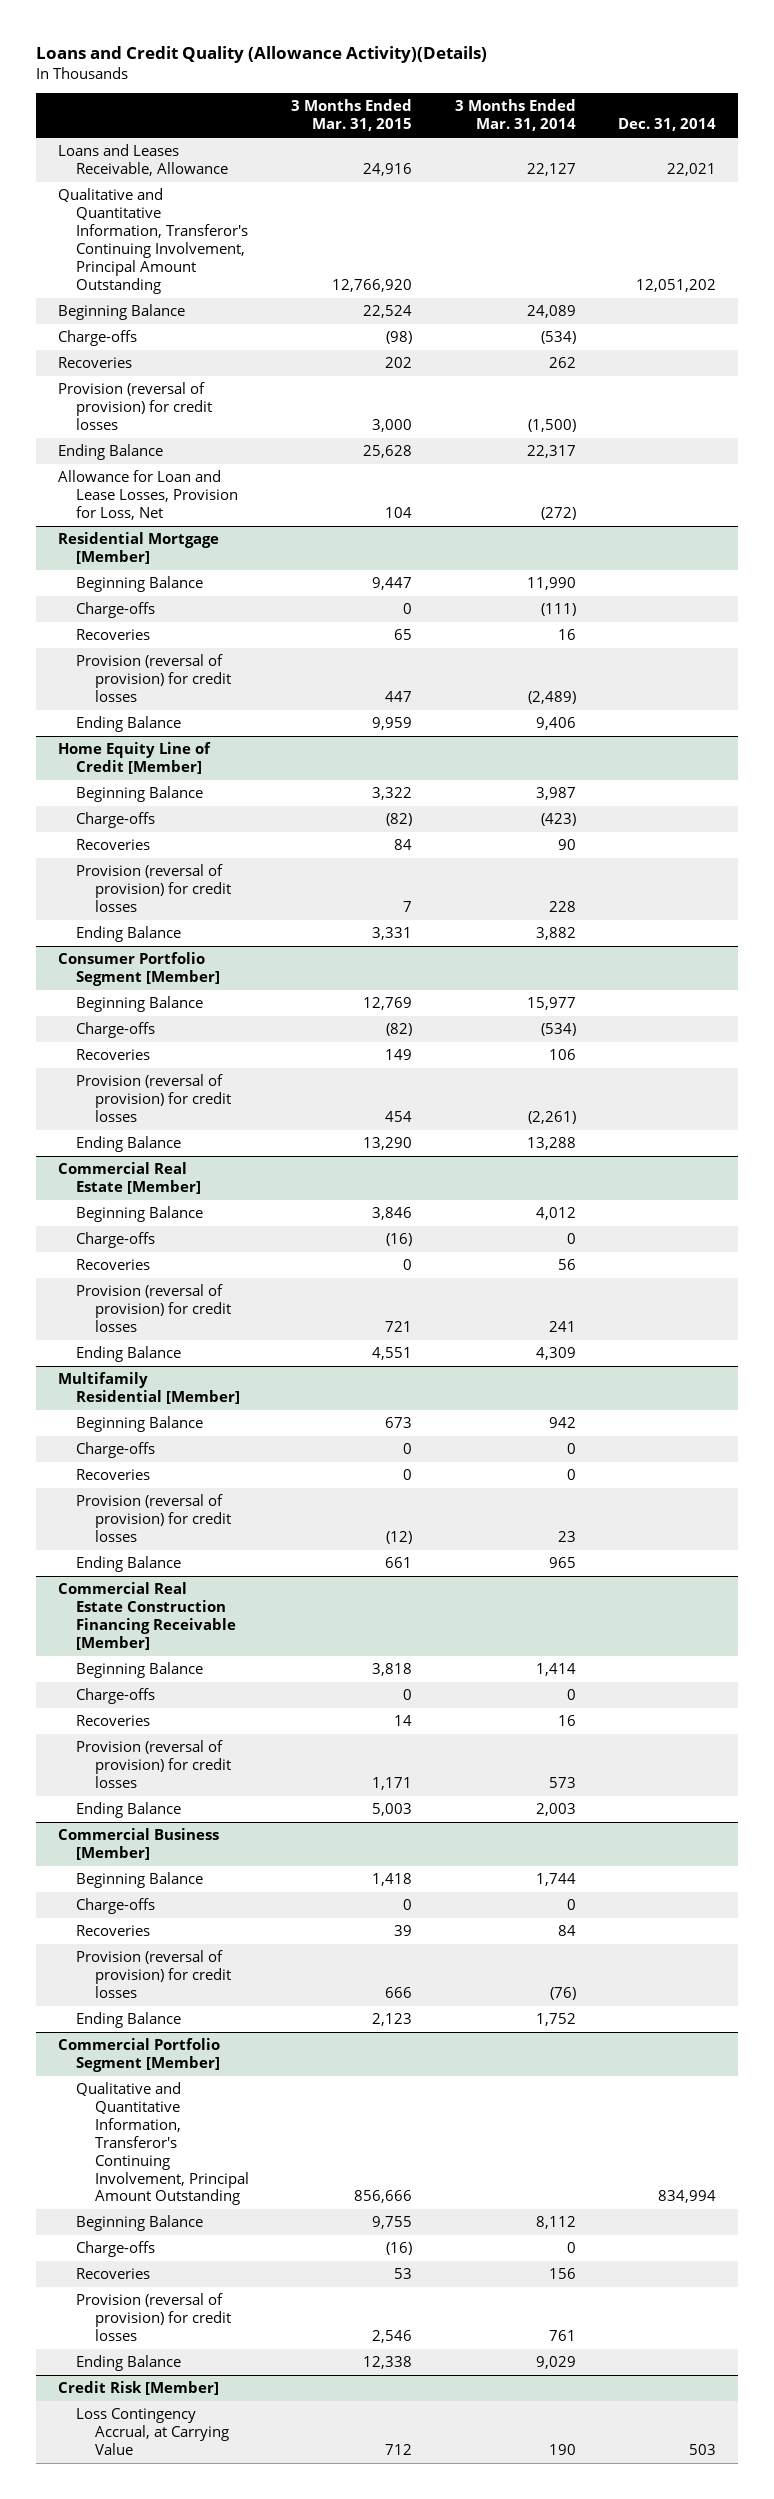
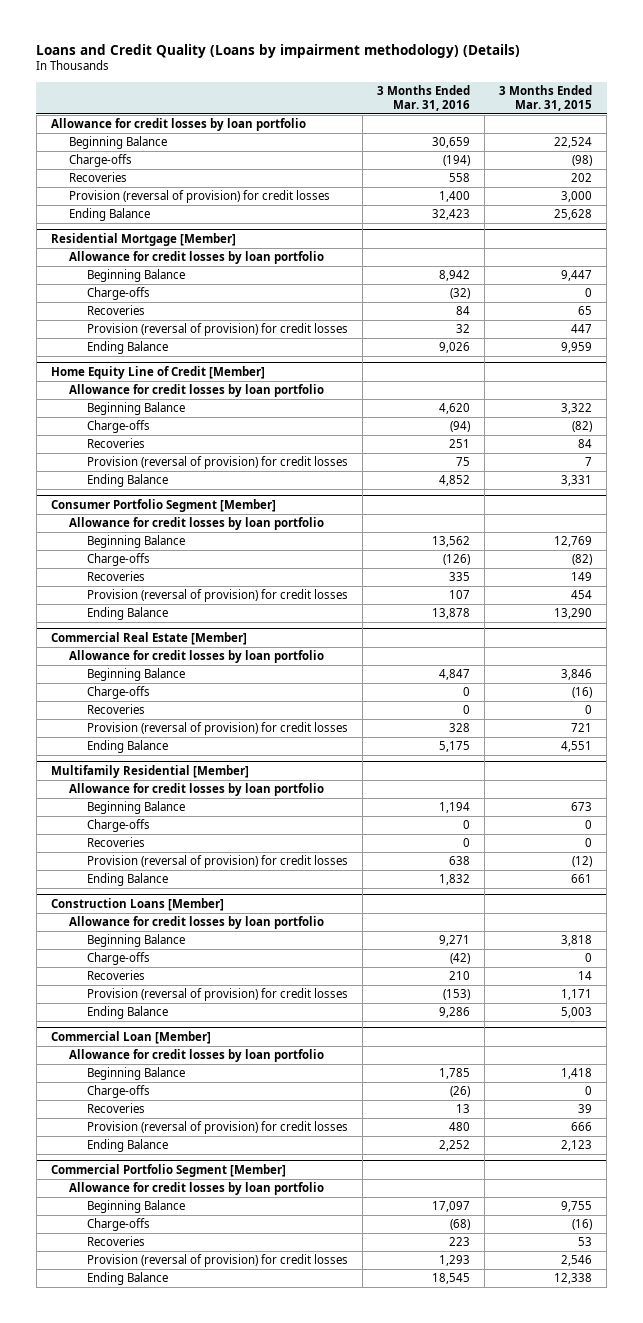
[36,46,488,64] Loans and Credit Quality (Allowance Activity)(Details) -> [36,43,521,58] Loans and Credit Quality (Loans by impairment methodology) (Details)
[454,99,576,132] 3 Months Ended Mar. 31, 2014 -> none
[618,118,717,132] Dec. 31, 2014 -> none
none -> [377,85,471,112] 3 Months Ended Mar. 31, 2016
[57,144,229,177] Loans and Leases Receivable, Allowance -> none
[57,188,249,294] Qualitative and Quantitative Information, Transferor's Continuing Involvement, Principal Amount Outstanding -> none
none -> [50,118,306,132] Allowance for credit losses by loan portfolio
[57,470,239,521] Allowance for Loan and Lease Losses, Provision for Loss, Net -> none
none -> [69,251,325,265] Allowance for credit losses by loan portfolio
none -> [69,384,325,398] Allowance for credit losses by loan portfolio
none -> [69,517,325,531] Allowance for credit losses by loan portfolio
none -> [69,650,325,664] Allowance for credit losses by loan portfolio
none -> [69,783,325,797] Allowance for credit losses by loan portfolio
[57,1582,237,1650] Commercial Real Estate Construction Financing Receivable [Member] -> none
none -> [50,898,224,912] Construction Loans [Member]
none -> [69,916,325,930] Allowance for credit losses by loan portfolio
[57,1828,219,1861] Commercial Business [Member] -> [50,1031,211,1045] Commercial Loan [Member]
none -> [69,1049,325,1063] Allowance for credit losses by loan portfolio
[76,2082,249,2206] Qualitative and Quantitative Information, Transferor's Continuing Involvement, Principal Amount Outstanding -> none
none -> [69,1182,325,1196] Allowance for credit losses by loan portfolio
[57,2381,219,2396] Credit Risk [Member] -> none
[76,2408,229,2456] Loss Contingency Accrual, at Carrying Value -> none

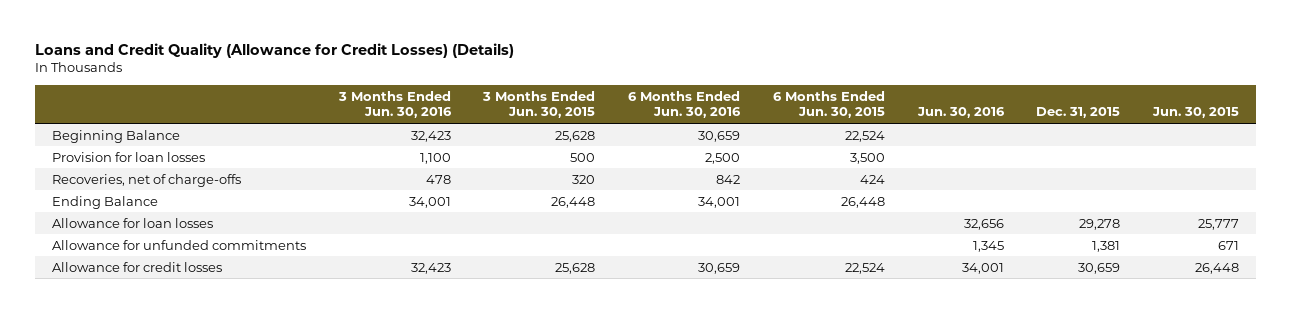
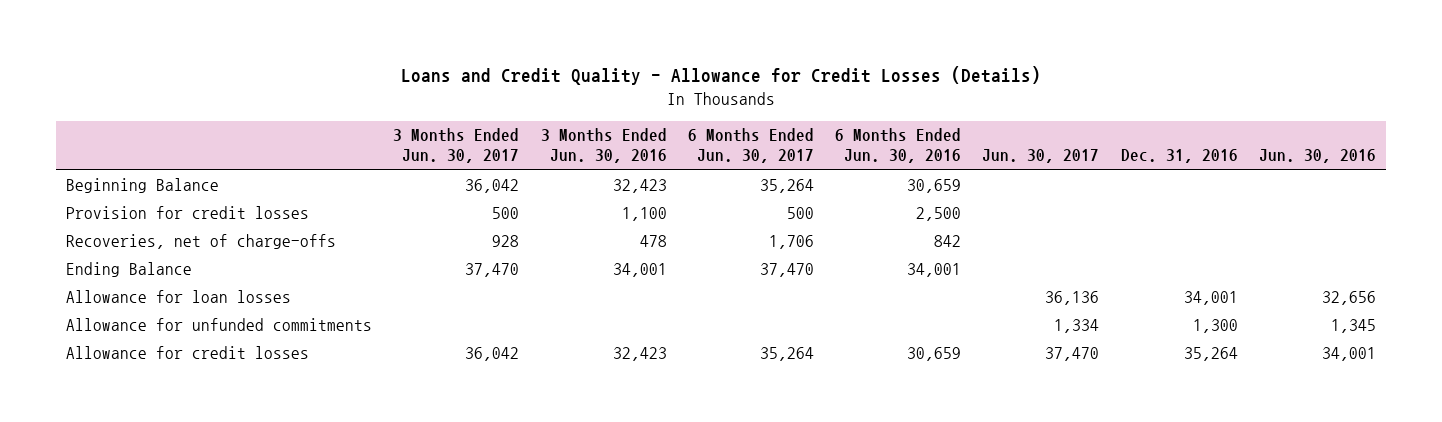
[35,43,515,59] Loans and Credit Quality (Allowance for Credit Losses) (Details) -> [400,66,1041,86] Loans and Credit Quality - Allowance for Credit Losses (Details)
[482,90,596,119] 3 Months Ended Jun. 30, 2015 -> none
[772,90,885,119] 6 Months Ended Jun. 30, 2015 -> none
[1036,107,1121,119] Dec. 31, 2015 -> none
[1152,107,1240,119] Jun. 30, 2015 -> none
none -> [393,128,520,164] 3 Months Ended Jun. 30, 2017
none -> [687,128,814,164] 6 Months Ended Jun. 30, 2017
none -> [982,149,1100,164] Jun. 30, 2017
none -> [1120,149,1238,164] Dec. 31, 2016
[51,151,205,162] Provision for loan losses -> [66,205,310,219] Provision for credit losses

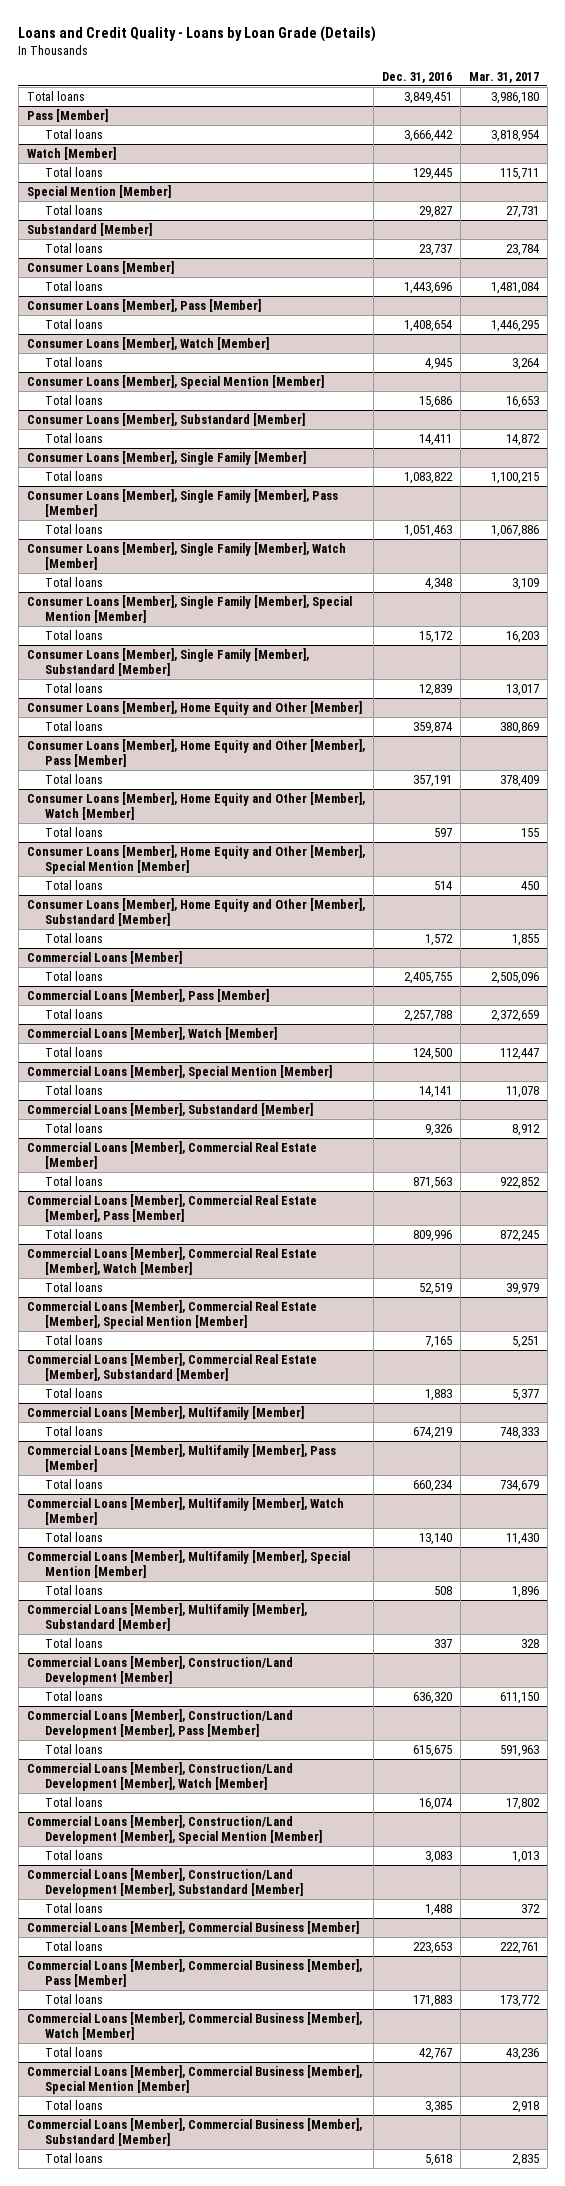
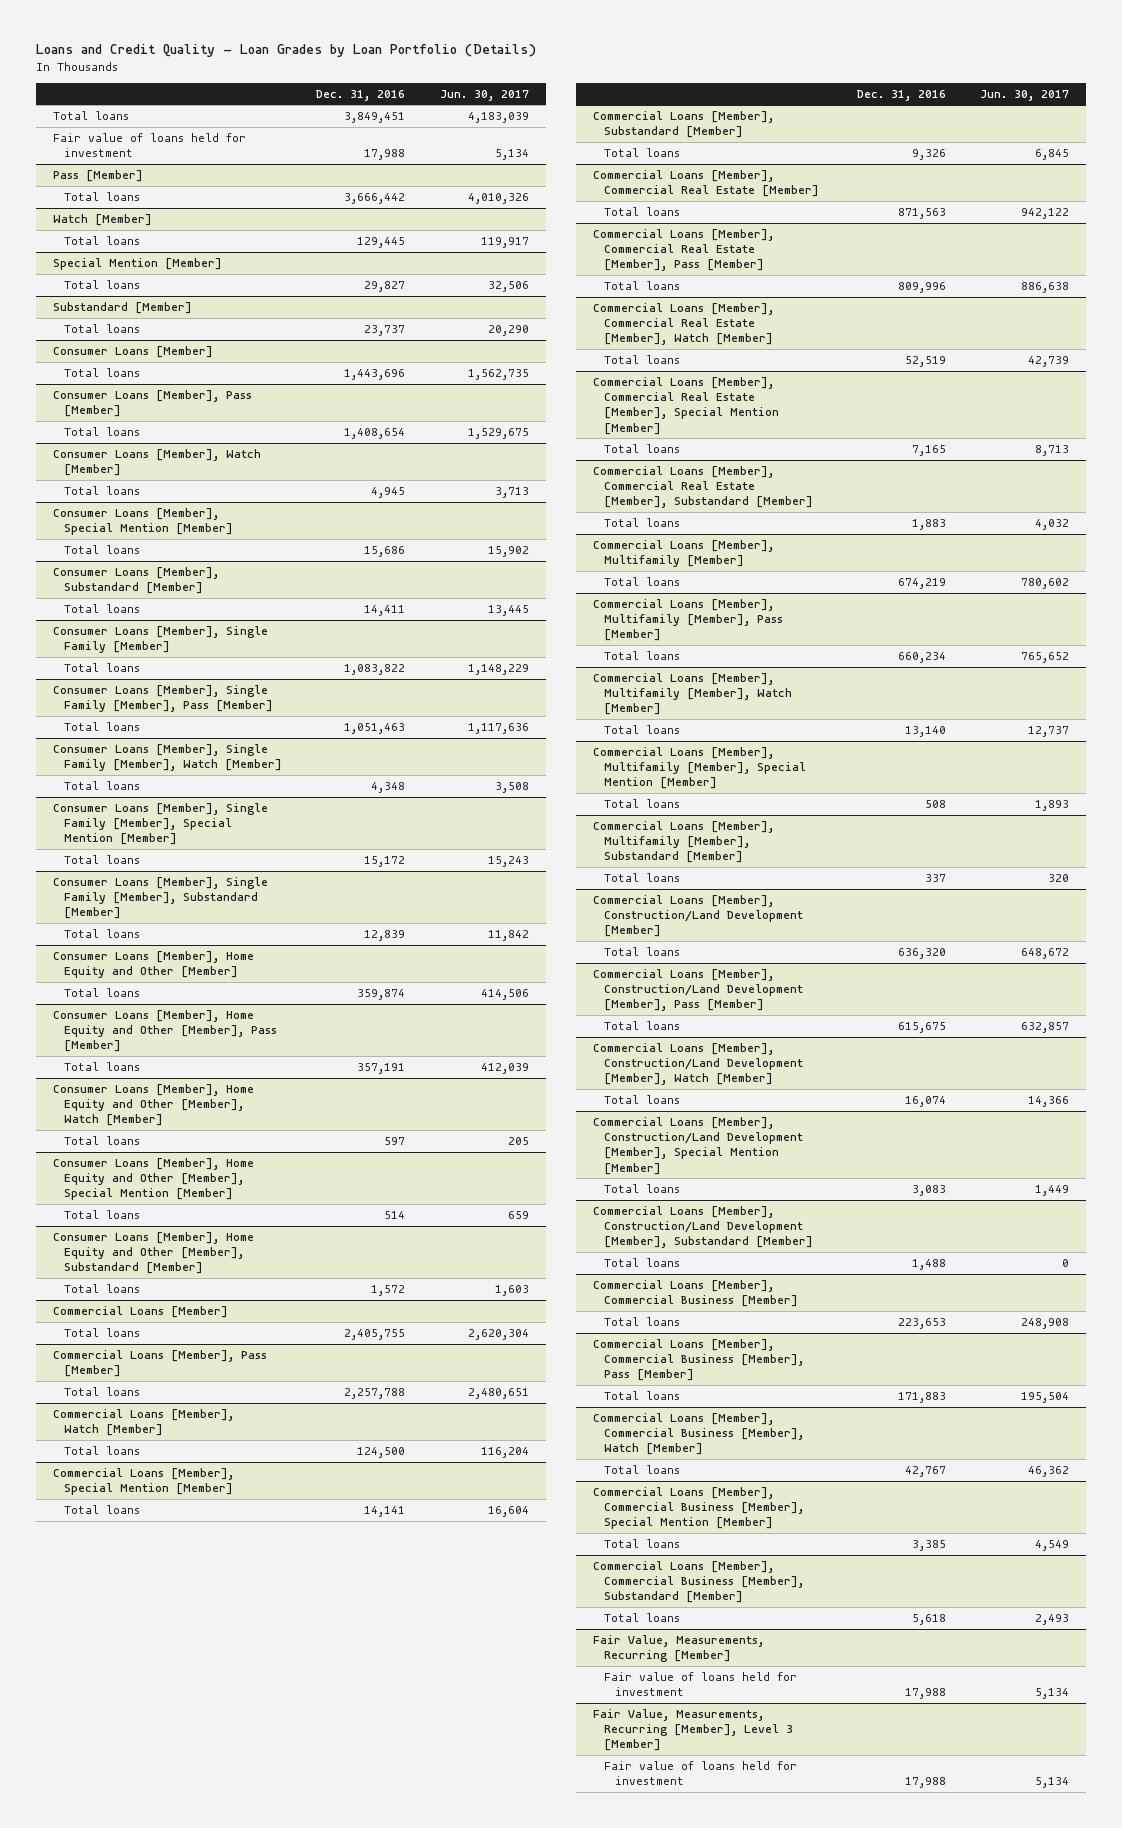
[18,25,377,42] Loans and Credit Quality - Loans by Loan Grade (Details) -> [35,44,536,58] Loans and Credit Quality - Loan Grades by Loan Portfolio (Details)
[468,71,539,83] Mar. 31, 2017 -> none
none -> [439,89,529,101] Jun. 30, 2017
none -> [52,133,246,158] Fair value of loans held for investment
none -> [593,1635,765,1663] Fair Value, Measurements, Recurring [Member]
none -> [604,1672,798,1697] Fair value of loans held for investment
none -> [593,1709,794,1752] Fair Value, Measurements, Recurring [Member], Level 3 [Member]
none -> [604,1761,798,1786] Fair value of loans held for investment

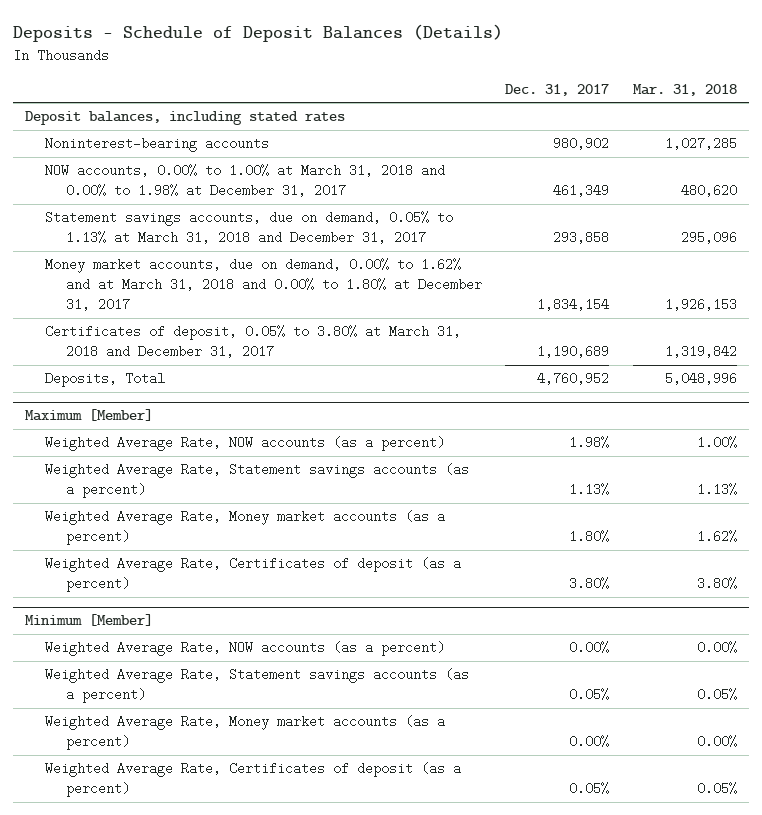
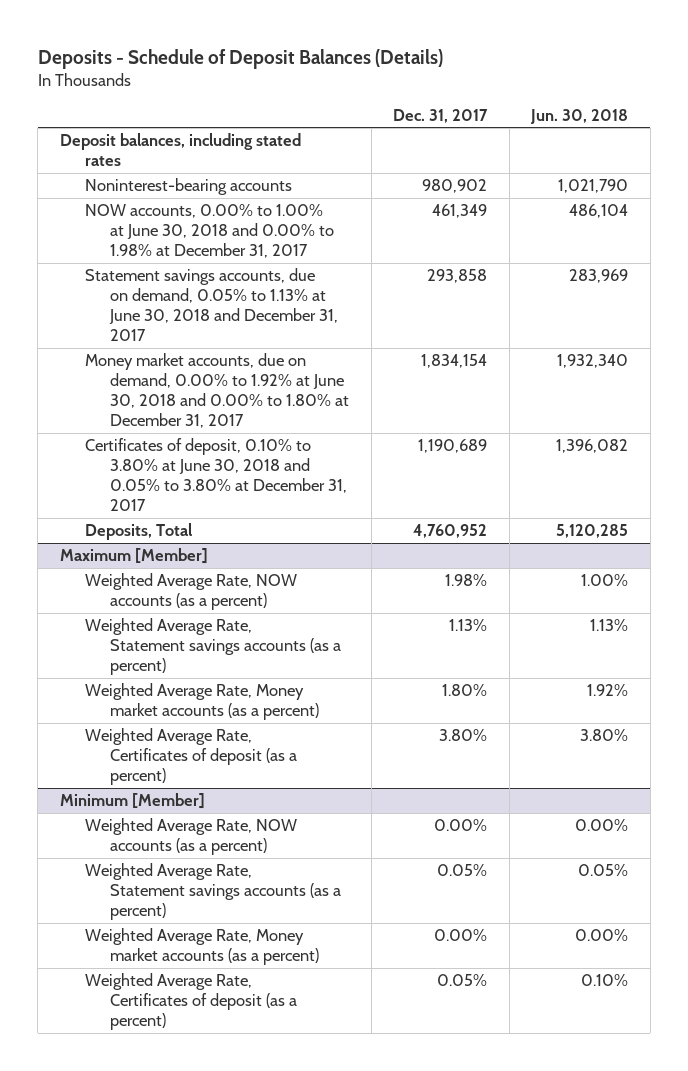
[633,83,738,96] Mar. 31, 2018 -> none
none -> [530,108,629,124] Jun. 30, 2018
[45,164,446,198] NOW accounts, 0.00% to 1.00% at March 31, 2018 and 0.00% to 1.98% at December 31, 2017 -> [85,204,335,259] NOW accounts, 0.00% to 1.00% at June 30, 2018 and 0.00% to 1.98% at December 31, 2017
[45,211,454,245] Statement savings accounts, due on demand, 0.05% to 1.13% at March 31, 2018 and December 31, 2017 -> [85,268,339,342] Statement savings accounts, due on demand, 0.05% to 1.13% at June 30, 2018 and December 31, 2017
[45,258,482,312] Money market accounts, due on demand, 0.00% to 1.62% and at March 31, 2018 and 0.00% to 1.80% at December 31, 2017 -> [85,353,350,429] Money market accounts, due on demand, 0.00% to 1.92% at June 30, 2018 and 0.00% to 1.80% at December 31, 2017
[45,325,462,359] Certificates of deposit, 0.05% to 3.80% at March 31, 2018 and December 31, 2017 -> [85,438,348,512] Certificates of deposit, 0.10% to 3.80% at June 30, 2018 and 0.05% to 3.80% at December 31, 2017

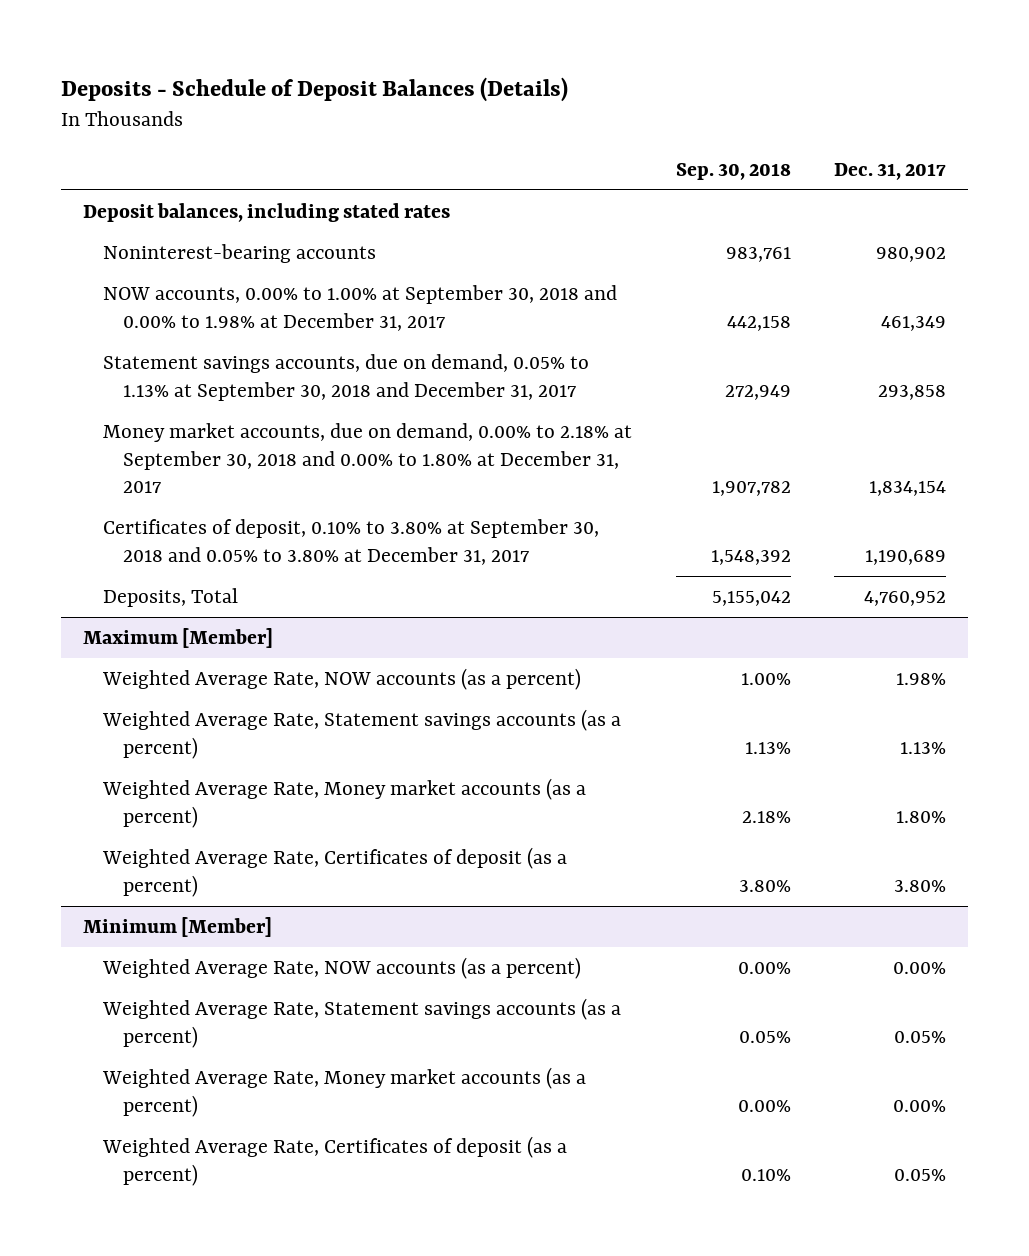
[530,108,629,124] Jun. 30, 2018 -> none
none -> [675,162,791,180] Sep. 30, 2018
[85,204,335,259] NOW accounts, 0.00% to 1.00% at June 30, 2018 and 0.00% to 1.98% at December 31, 2017 -> [103,285,618,331] NOW accounts, 0.00% to 1.00% at September 30, 2018 and 0.00% to 1.98% at December 31, 2017
[85,268,339,342] Statement savings accounts, due on demand, 0.05% to 1.13% at June 30, 2018 and December 31, 2017 -> [103,354,590,401] Statement savings accounts, due on demand, 0.05% to 1.13% at September 30, 2018 and December 31, 2017
[85,353,350,429] Money market accounts, due on demand, 0.00% to 1.92% at June 30, 2018 and 0.00% to 1.80% at December 31, 2017 -> [103,423,633,494] Money market accounts, due on demand, 0.00% to 2.18% at September 30, 2018 and 0.00% to 1.80% at December 31, 2017
[85,438,348,512] Certificates of deposit, 0.10% to 3.80% at June 30, 2018 and 0.05% to 3.80% at December 31, 2017 -> [103,519,600,565] Certificates of deposit, 0.10% to 3.80% at September 30, 2018 and 0.05% to 3.80% at December 31, 2017

